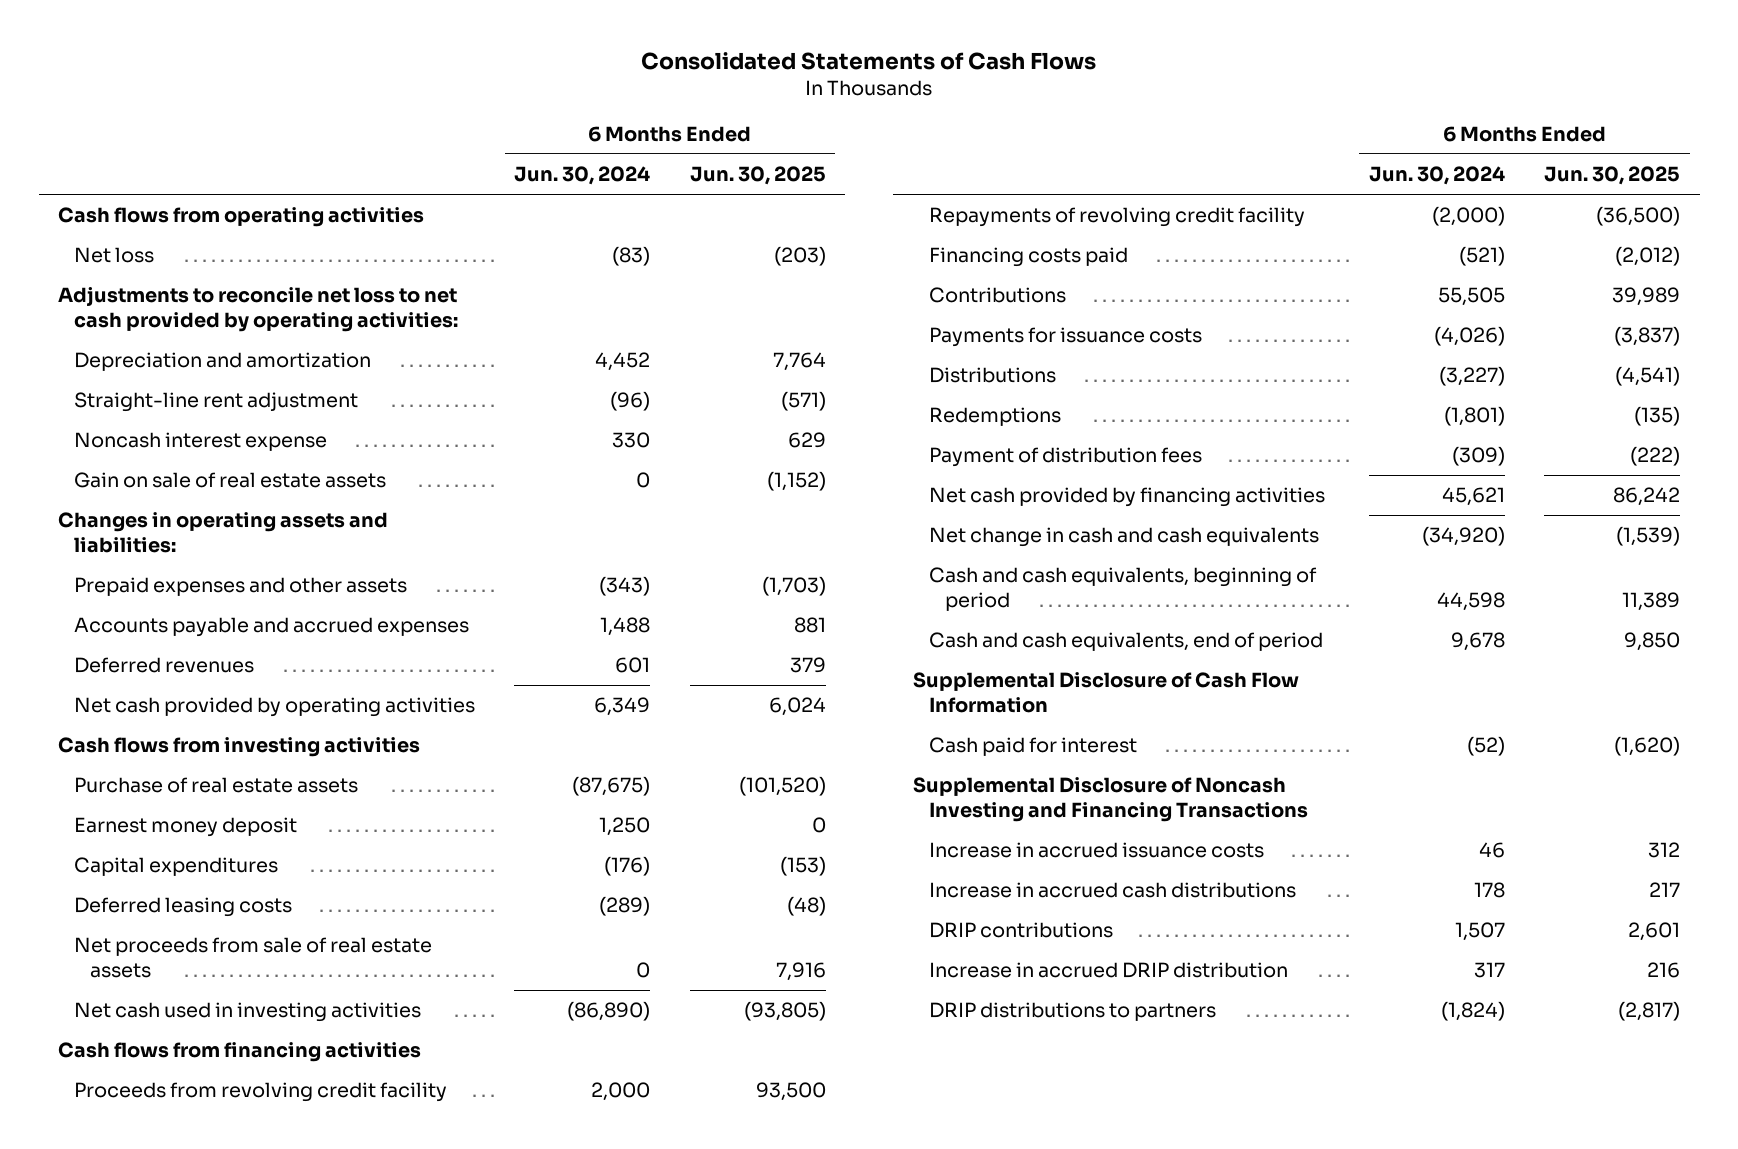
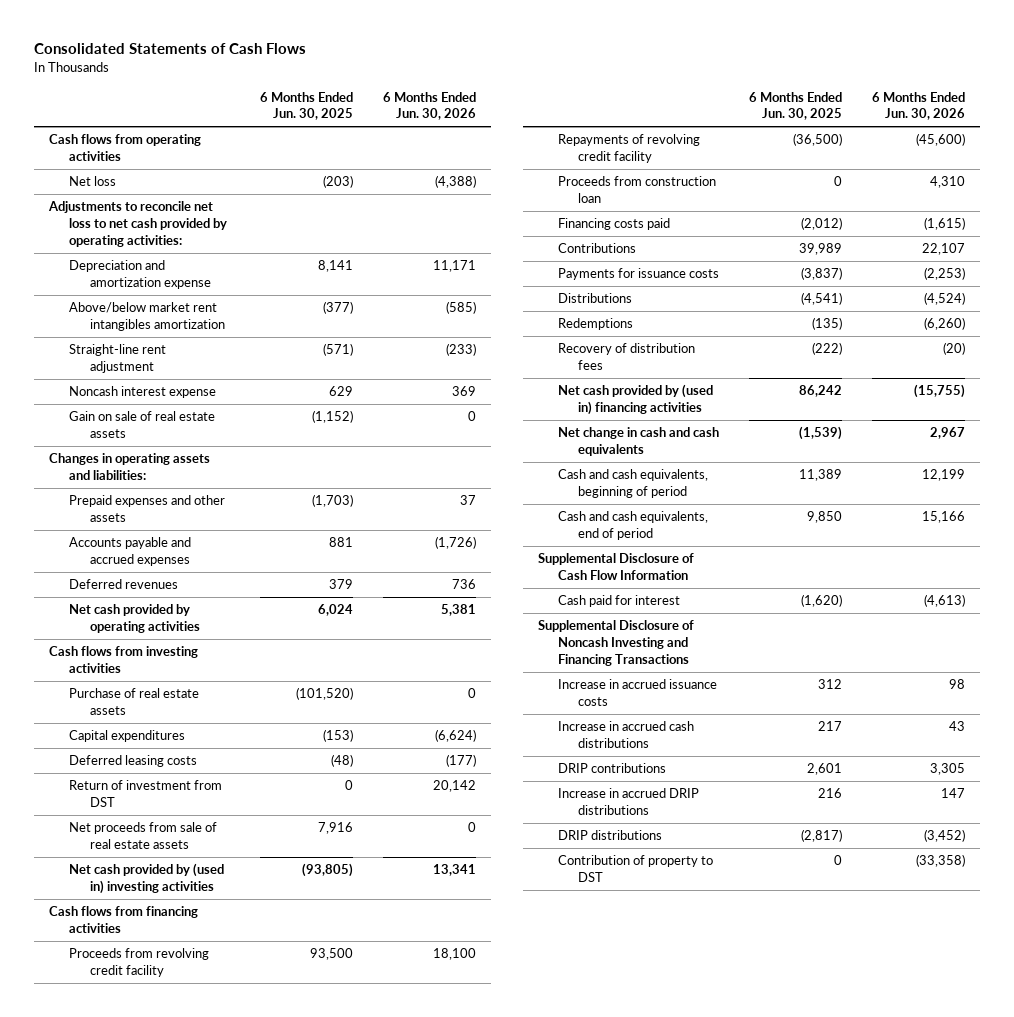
[514,166,651,186] Jun. 30, 2024 -> none
none -> [383,91,477,121] 6 Months Ended Jun. 30, 2026
[74,352,372,372] Depreciation and amortization -> [69,260,211,289] Depreciation and amortization expense
[772,352,826,372] 7,764 -> [318,260,354,273] 8,141
none -> [69,302,225,331] Above/below market rent intangibles amortization
[74,817,298,838] Earnest money deposit -> none
none -> [69,780,223,807] Return of investment from DST
[74,1002,422,1023] Net cash used in investing activities -> [69,863,225,894] Net cash provided by (used in) investing activities
none -> [558,176,717,203] Proceeds from construction loan
[928,447,1202,468] Payment of distribution fees -> [558,343,696,370] Recovery of distribution fees
[928,487,1325,508] Net cash provided by financing activities -> [558,384,714,415] Net cash provided by (used in) financing activities
[928,962,1288,979] Increase in accrued DRIP distribution -> [558,788,700,815] Increase in accrued DRIP distributions
[928,1002,1216,1022] DRIP distributions to partners -> [558,830,663,841] DRIP distributions
none -> [558,855,714,882] Contribution of property to DST

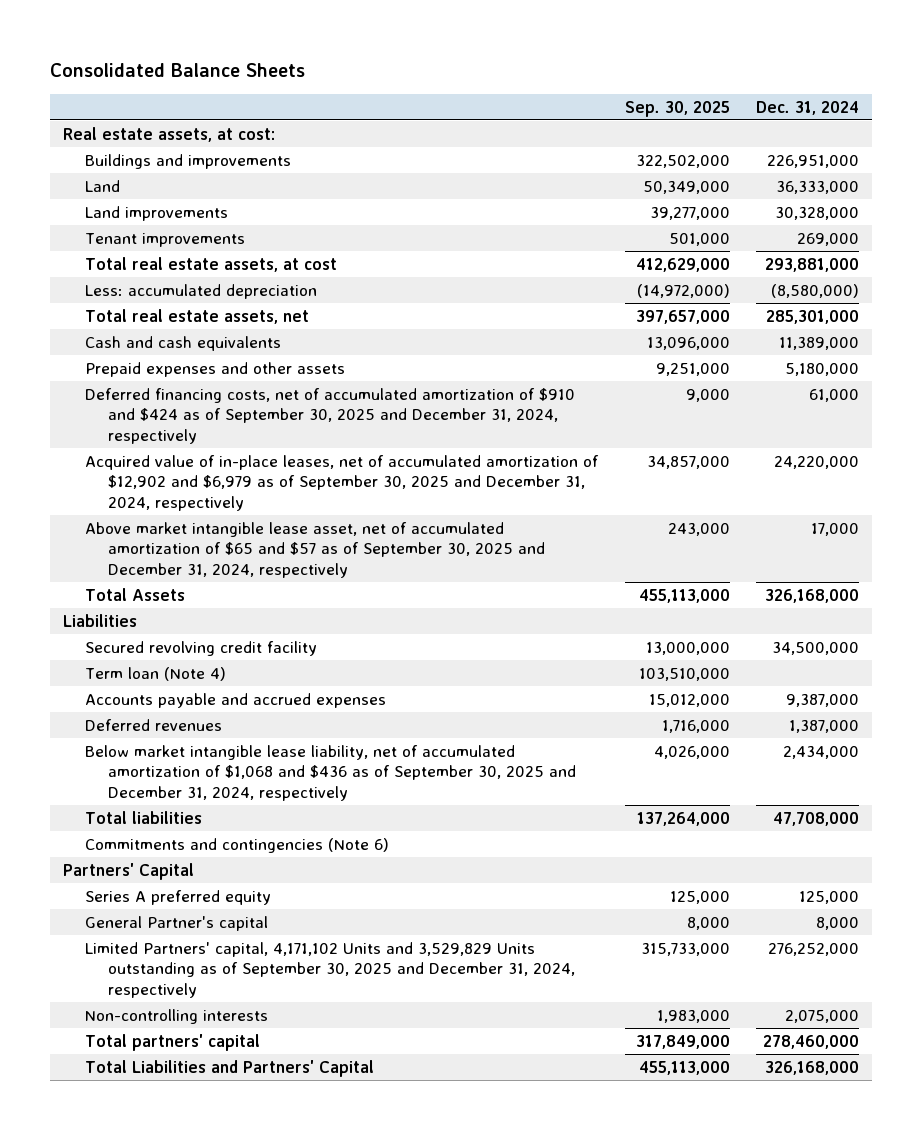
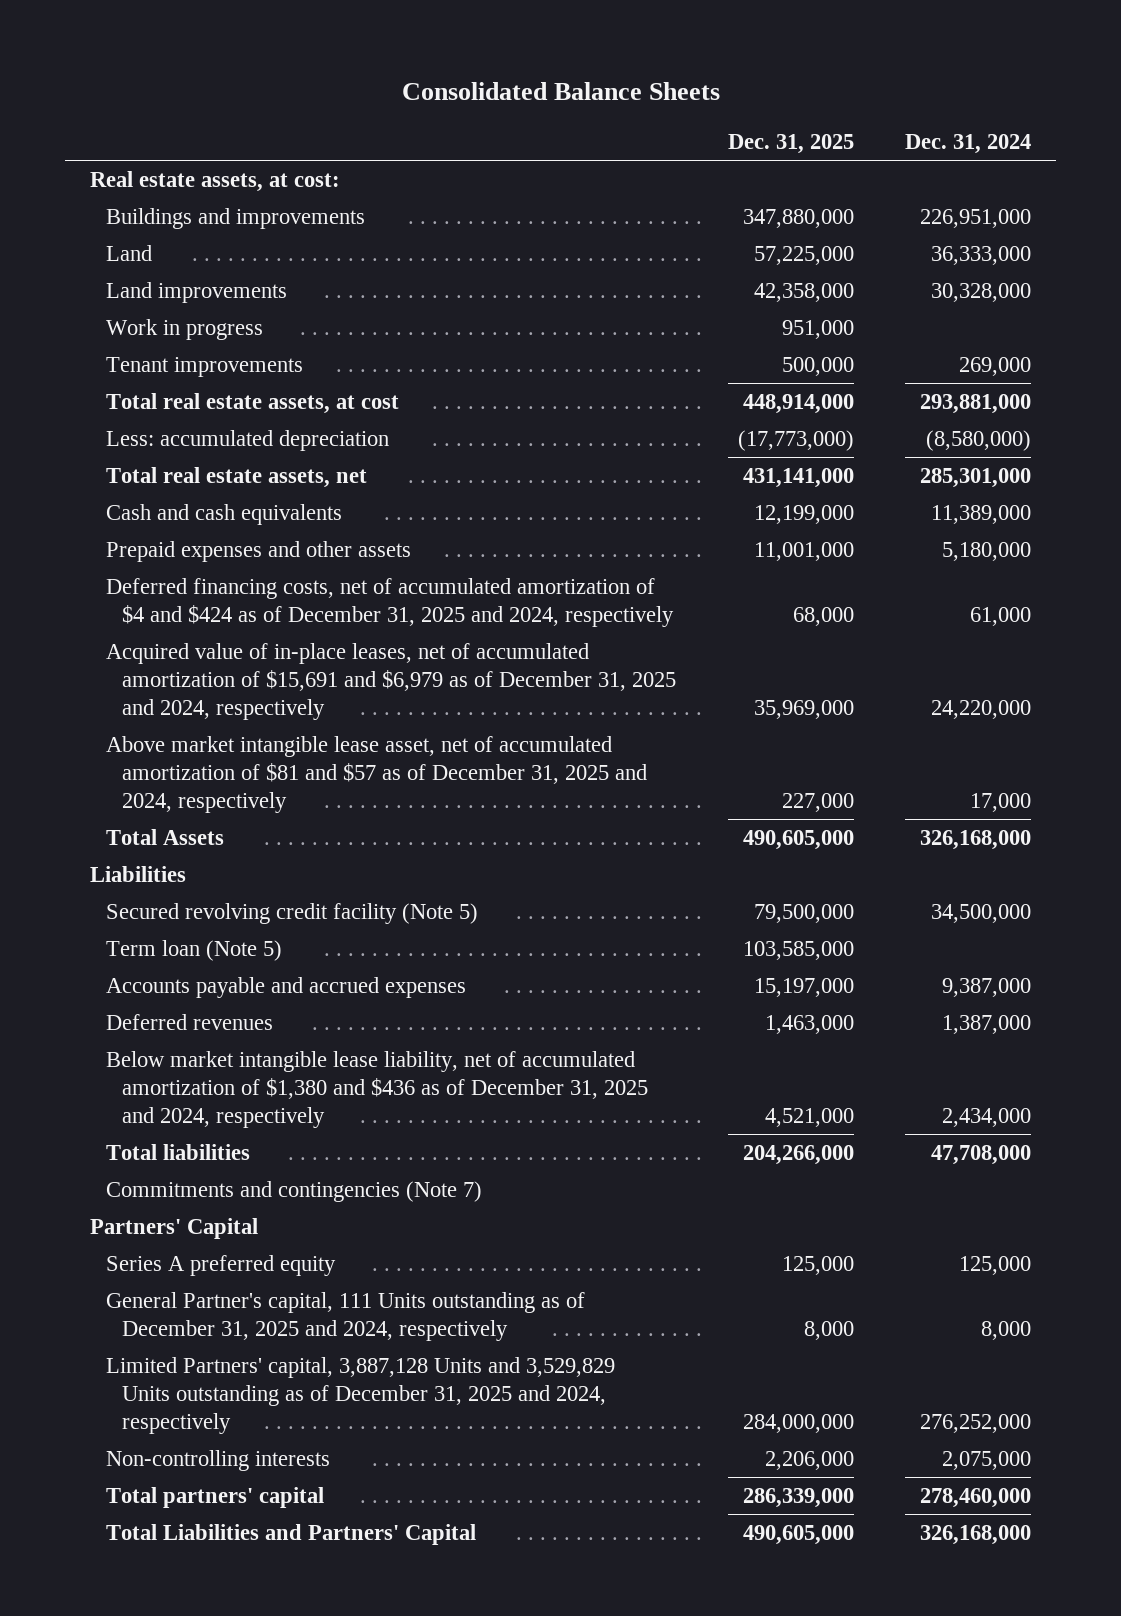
[624,100,730,117] Sep. 30, 2025 -> none
none -> [727,133,854,154] Dec. 31, 2025
none -> [106,319,264,341] Work in progress
[85,387,576,445] Deferred financing costs, net of accumulated amortization of $910 and $424 as of September 30, 2025 and December 31, 2024, respectively -> [106,578,675,628] Deferred financing costs, net of accumulated amortization of $4 and $424 as of December 31, 2025 and 2024, respectively
[85,454,600,512] Acquired value of in-place leases, net of accumulated amortization of $12,902 and $6,979 as of September 30, 2025 and December 31, 2024, respectively -> [106,643,677,721] Acquired value of in-place leases, net of accumulated amortization of $15,691 and $6,979 as of December 31, 2025 and 2024, respectively
[85,521,545,579] Above market intangible lease asset, net of accumulated amortization of $65 and $57 as of September 30, 2025 and December 31, 2024, respectively -> [106,736,648,814] Above market intangible lease asset, net of accumulated amortization of $81 and $57 as of December 31, 2025 and 2024, respectively
[85,640,318,656] Secured revolving credit facility -> [106,903,479,925] Secured revolving credit facility (Note 5)
[85,666,227,681] Term loan (Note 4) -> [106,940,283,962] Term loan (Note 5)
[85,744,576,802] Below market intangible lease liability, net of accumulated amortization of $1,068 and $436 as of September 30, 2025 and December 31, 2024, respectively -> [106,1051,649,1129] Below market intangible lease liability, net of accumulated amortization of $1,380 and $436 as of December 31, 2025 and 2024, respectively
[85,837,390,853] Commitments and contingencies (Note 6) -> [106,1181,483,1203] Commitments and contingencies (Note 7)
[85,915,269,931] General Partner's capital -> [106,1292,586,1342] General Partner's capital, 111 Units outstanding as of December 31, 2025 and 2024, respectively
[85,941,575,999] Limited Partners' capital, 4,171,102 Units and 3,529,829 Units outstanding as of September 30, 2025 and December 31, 2024, respectively -> [106,1357,616,1435] Limited Partners' capital, 3,887,128 Units and 3,529,829 Units outstanding as of December 31, 2025 and 2024, respectively

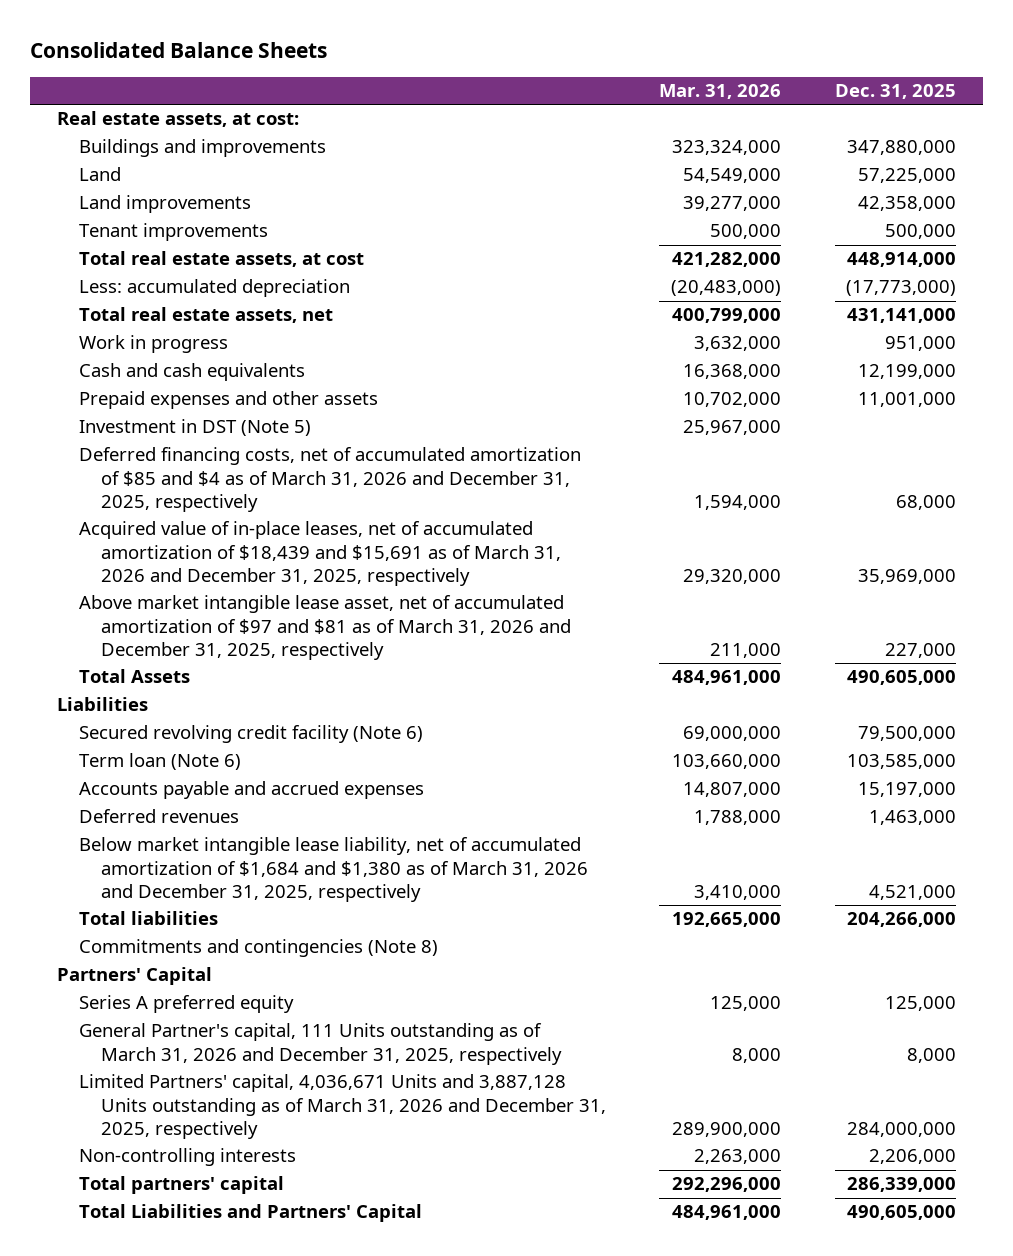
[904,133,1031,154] Dec. 31, 2024 -> none
none -> [659,84,782,100] Mar. 31, 2026
[106,319,264,341] Work in progress -> [78,335,228,354] Work in progress
none -> [78,419,311,437] Investment in DST (Note 5)
[106,578,675,628] Deferred financing costs, net of accumulated amortization of $4 and $424 as of December 31, 2025 and 2024, respectively -> [78,447,581,512] Deferred financing costs, net of accumulated amortization of $85 and $4 as of March 31, 2026 and December 31, 2025, respectively
[106,643,677,721] Acquired value of in-place leases, net of accumulated amortization of $15,691 and $6,979 as of December 31, 2025 and 2024, respectively -> [78,521,561,586] Acquired value of in-place leases, net of accumulated amortization of $18,439 and $15,691 as of March 31, 2026 and December 31, 2025, respectively
[106,736,648,814] Above market intangible lease asset, net of accumulated amortization of $81 and $57 as of December 31, 2025 and 2024, respectively -> [78,595,571,660] Above market intangible lease asset, net of accumulated amortization of $97 and $81 as of March 31, 2026 and December 31, 2025, respectively
[106,903,479,925] Secured revolving credit facility (Note 5) -> [78,725,423,744] Secured revolving credit facility (Note 6)
[106,940,283,962] Term loan (Note 5) -> [78,753,241,771] Term loan (Note 6)
[106,1051,649,1129] Below market intangible lease liability, net of accumulated amortization of $1,380 and $436 as of December 31, 2025 and 2024, respectively -> [78,837,588,902] Below market intangible lease liability, net of accumulated amortization of $1,684 and $1,380 as of March 31, 2026 and December 31, 2025, respectively
[106,1181,483,1203] Commitments and contingencies (Note 7) -> [78,939,438,958] Commitments and contingencies (Note 8)
[106,1292,586,1342] General Partner's capital, 111 Units outstanding as of December 31, 2025 and 2024, respectively -> [78,1023,562,1065] General Partner's capital, 111 Units outstanding as of March 31, 2026 and December 31, 2025, respectively
[106,1357,616,1435] Limited Partners' capital, 3,887,128 Units and 3,529,829 Units outstanding as of December 31, 2025 and 2024, respectively -> [78,1074,606,1139] Limited Partners' capital, 4,036,671 Units and 3,887,128 Units outstanding as of March 31, 2026 and December 31, 2025, respectively

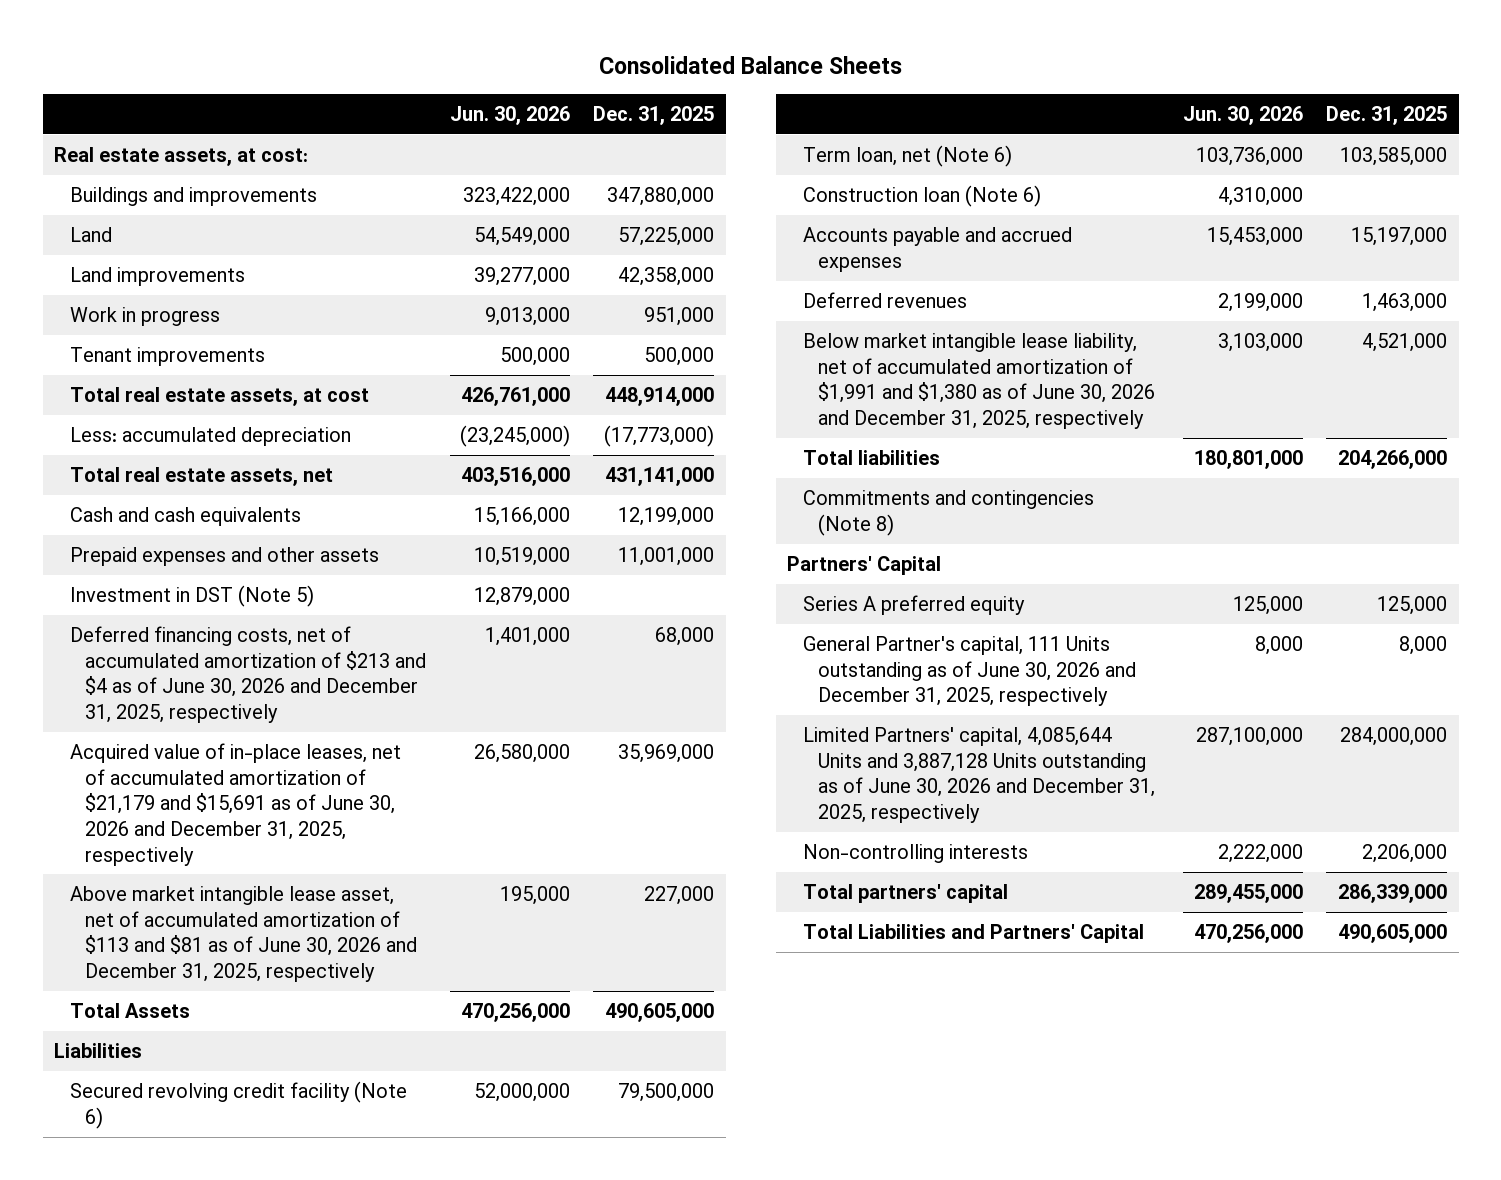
[659,84,782,100] Mar. 31, 2026 -> none
none -> [449,105,570,125] Jun. 30, 2026
[78,335,228,354] Work in progress -> [69,307,220,327] Work in progress
[78,447,581,512] Deferred financing costs, net of accumulated amortization of $85 and $4 as of March 31, 2026 and December 31, 2025, respectively -> [69,626,427,723] Deferred financing costs, net of accumulated amortization of $213 and $4 as of June 30, 2026 and December 31, 2025, respectively
[78,521,561,586] Acquired value of in-place leases, net of accumulated amortization of $18,439 and $15,691 as of March 31, 2026 and December 31, 2025, respectively -> [69,743,401,866] Acquired value of in-place leases, net of accumulated amortization of $21,179 and $15,691 as of June 30, 2026 and December 31, 2025, respectively
[78,595,571,660] Above market intangible lease asset, net of accumulated amortization of $97 and $81 as of March 31, 2026 and December 31, 2025, respectively -> [69,886,418,982] Above market intangible lease asset, net of accumulated amortization of $113 and $81 as of June 30, 2026 and December 31, 2025, respectively
[78,753,241,771] Term loan (Note 6) -> [802,145,1012,168] Term loan, net (Note 6)
none -> [802,185,1041,208] Construction loan (Note 6)
[78,837,588,902] Below market intangible lease liability, net of accumulated amortization of $1,684 and $1,380 as of March 31, 2026 and December 31, 2025, respectively -> [802,333,1156,429] Below market intangible lease liability, net of accumulated amortization of $1,991 and $1,380 as of June 30, 2026 and December 31, 2025, respectively
[78,1023,562,1065] General Partner's capital, 111 Units outstanding as of March 31, 2026 and December 31, 2025, respectively -> [802,636,1137,707] General Partner's capital, 111 Units outstanding as of June 30, 2026 and December 31, 2025, respectively
[78,1074,606,1139] Limited Partners' capital, 4,036,671 Units and 3,887,128 Units outstanding as of March 31, 2026 and December 31, 2025, respectively -> [802,727,1156,823] Limited Partners' capital, 4,085,644 Units and 3,887,128 Units outstanding as of June 30, 2026 and December 31, 2025, respectively

